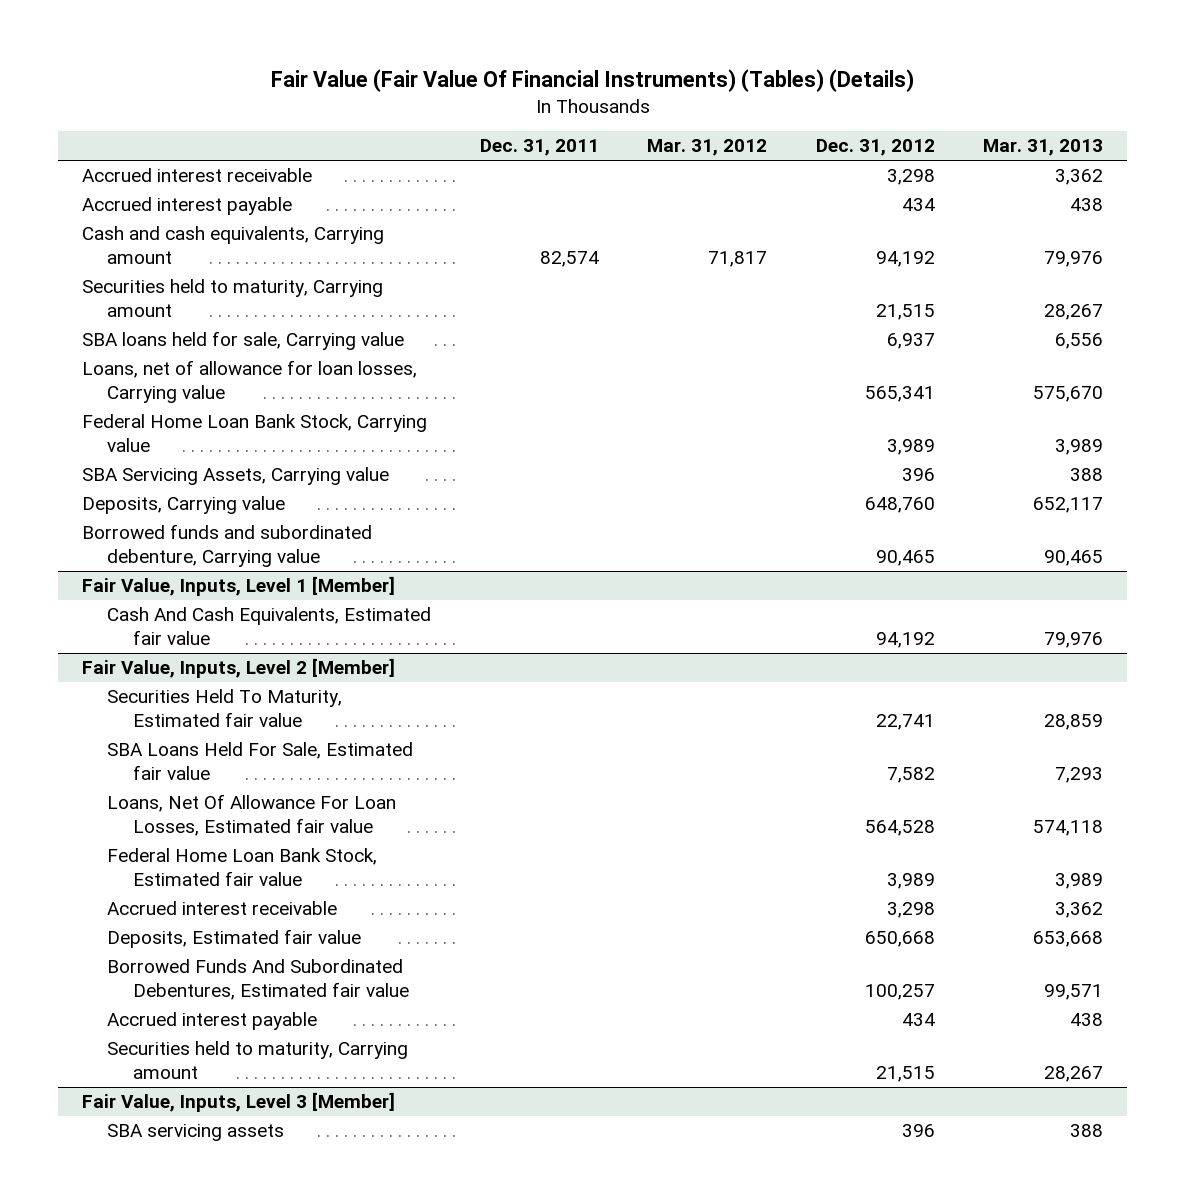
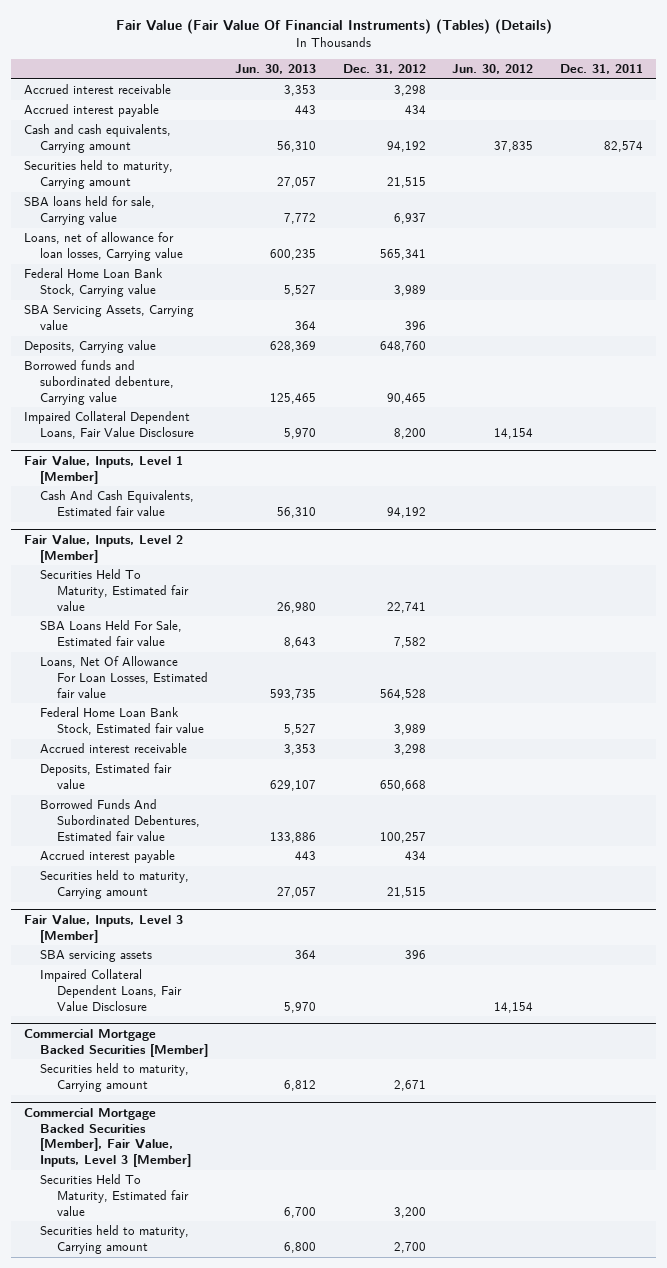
[647,139,768,157] Mar. 31, 2012 -> none
[983,139,1104,157] Mar. 31, 2013 -> none
none -> [235,64,317,75] Jun. 30, 2013
none -> [452,64,534,75] Jun. 30, 2012
none -> [24,411,195,439] Impaired Collateral Dependent Loans, Fair Value Disclosure
none -> [40,969,182,1011] Impaired Collateral Dependent Loans, Fair Value Disclosure
none -> [24,1029,209,1057] Commercial Mortgage Backed Securities [Member]
none -> [40,1063,190,1092] Securities held to maturity, Carrying amount
none -> [24,1108,192,1168] Commercial Mortgage Backed Securities [Member], Fair Value, Inputs, Level 3 [Member]
none -> [40,1174,189,1216] Securities Held To Maturity, Estimated fair value
none -> [40,1225,190,1254] Securities held to maturity, Carrying amount

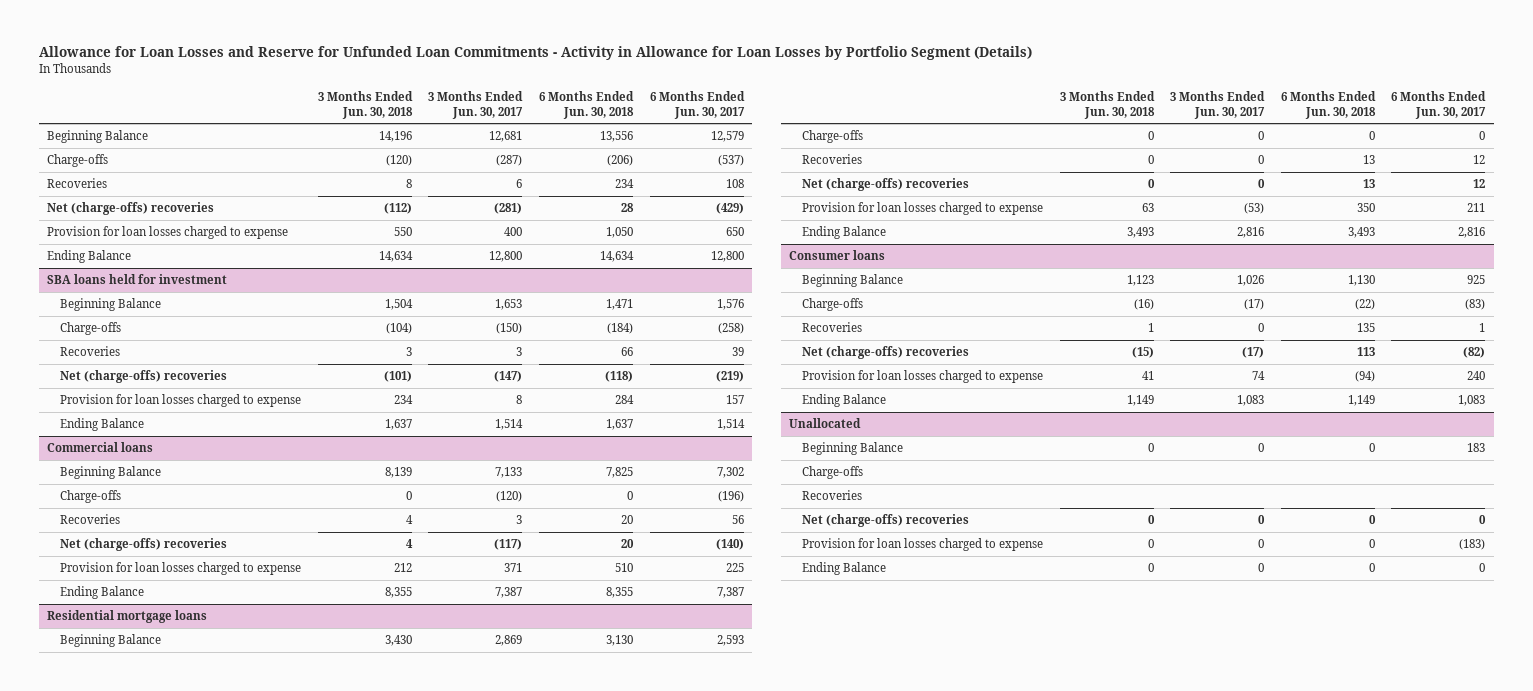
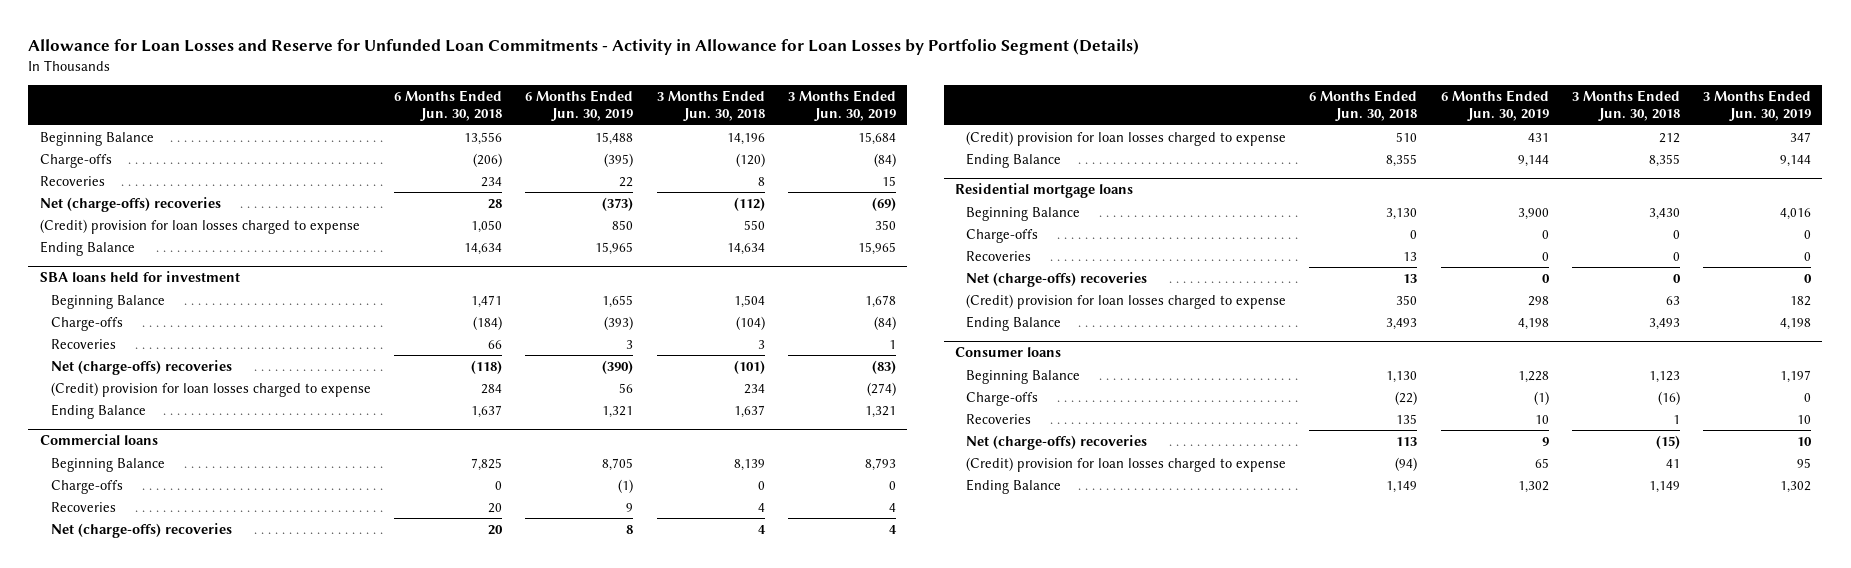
[428,90,524,119] 3 Months Ended Jun. 30, 2017 -> none
[649,90,745,119] 6 Months Ended Jun. 30, 2017 -> none
none -> [525,90,634,122] 6 Months Ended Jun. 30, 2019
none -> [787,90,896,122] 3 Months Ended Jun. 30, 2019
[47,226,289,240] Provision for loan losses charged to expense -> [40,218,361,234] (Credit) provision for loan losses charged to expense
[60,394,302,408] Provision for loan losses charged to expense -> [51,381,372,397] (Credit) provision for loan losses charged to expense
[60,562,302,576] Provision for loan losses charged to expense -> [966,130,1287,146] (Credit) provision for loan losses charged to expense
[802,202,1044,216] Provision for loan losses charged to expense -> [966,293,1287,309] (Credit) provision for loan losses charged to expense
[802,370,1044,384] Provision for loan losses charged to expense -> [966,456,1287,472] (Credit) provision for loan losses charged to expense
[789,418,862,429] Unallocated -> none
[802,442,904,456] Beginning Balance -> none
[802,466,864,480] Charge-offs -> none
[802,490,863,501] Recoveries -> none
[802,514,970,528] Net (charge-offs) recoveries -> none
[802,538,1044,552] Provision for loan losses charged to expense -> none
[802,562,887,576] Ending Balance -> none

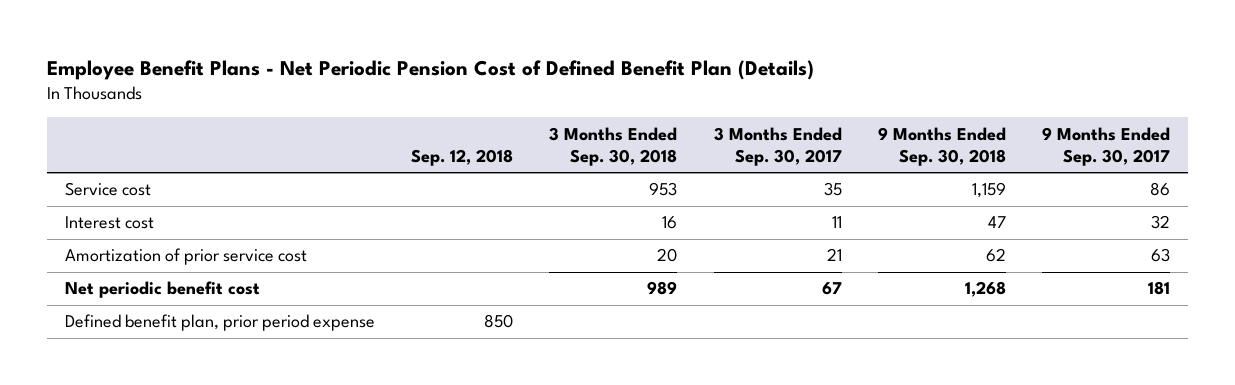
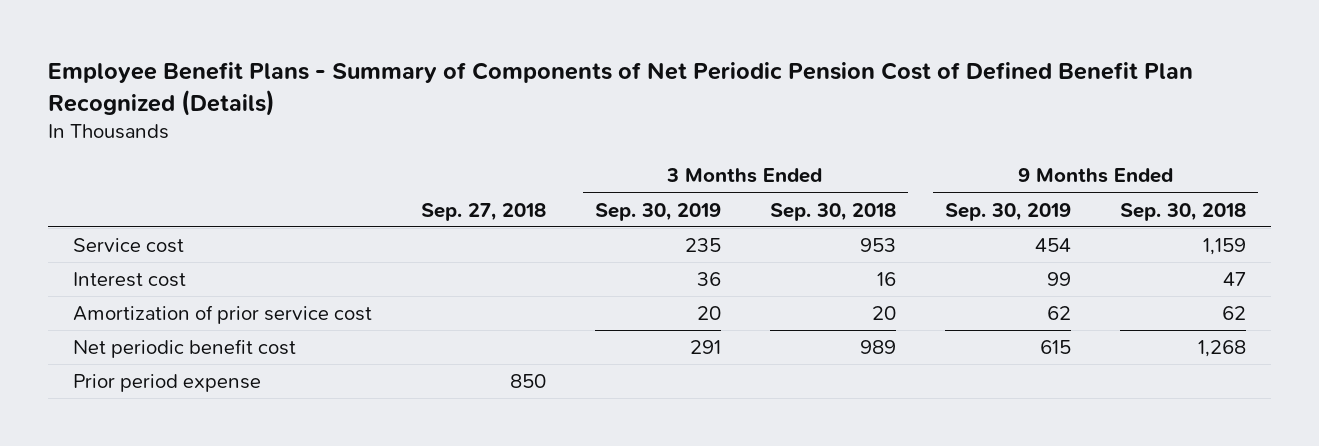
[46,59,814,80] Employee Benefit Plans - Net Periodic Pension Cost of Defined Benefit Plan (Details) -> [48,62,1194,116] Employee Benefit Plans - Summary of Components of Net Periodic Pension Cost of Defined Benefit Plan Recognized (Details)
[410,148,513,166] Sep. 12, 2018 -> none
[713,126,842,166] 3 Months Ended Sep. 30, 2017 -> none
[1042,126,1171,166] 9 Months Ended Sep. 30, 2017 -> none
none -> [420,202,546,221] Sep. 27, 2018
none -> [594,202,721,221] Sep. 30, 2019
none -> [945,202,1072,221] Sep. 30, 2019
[64,314,375,332] Defined benefit plan, prior period expense -> [72,374,261,393] Prior period expense

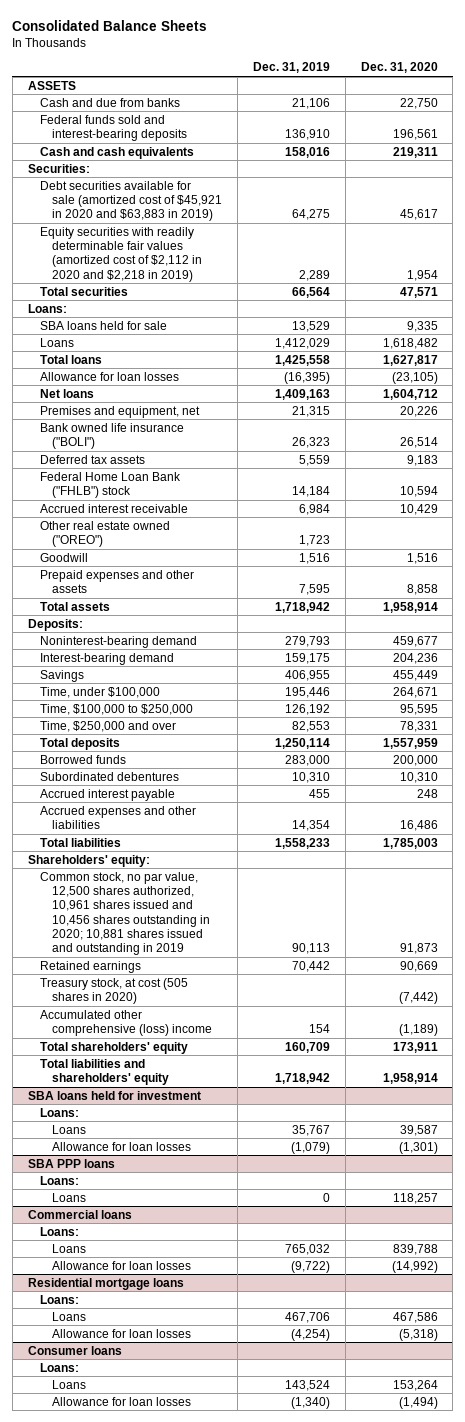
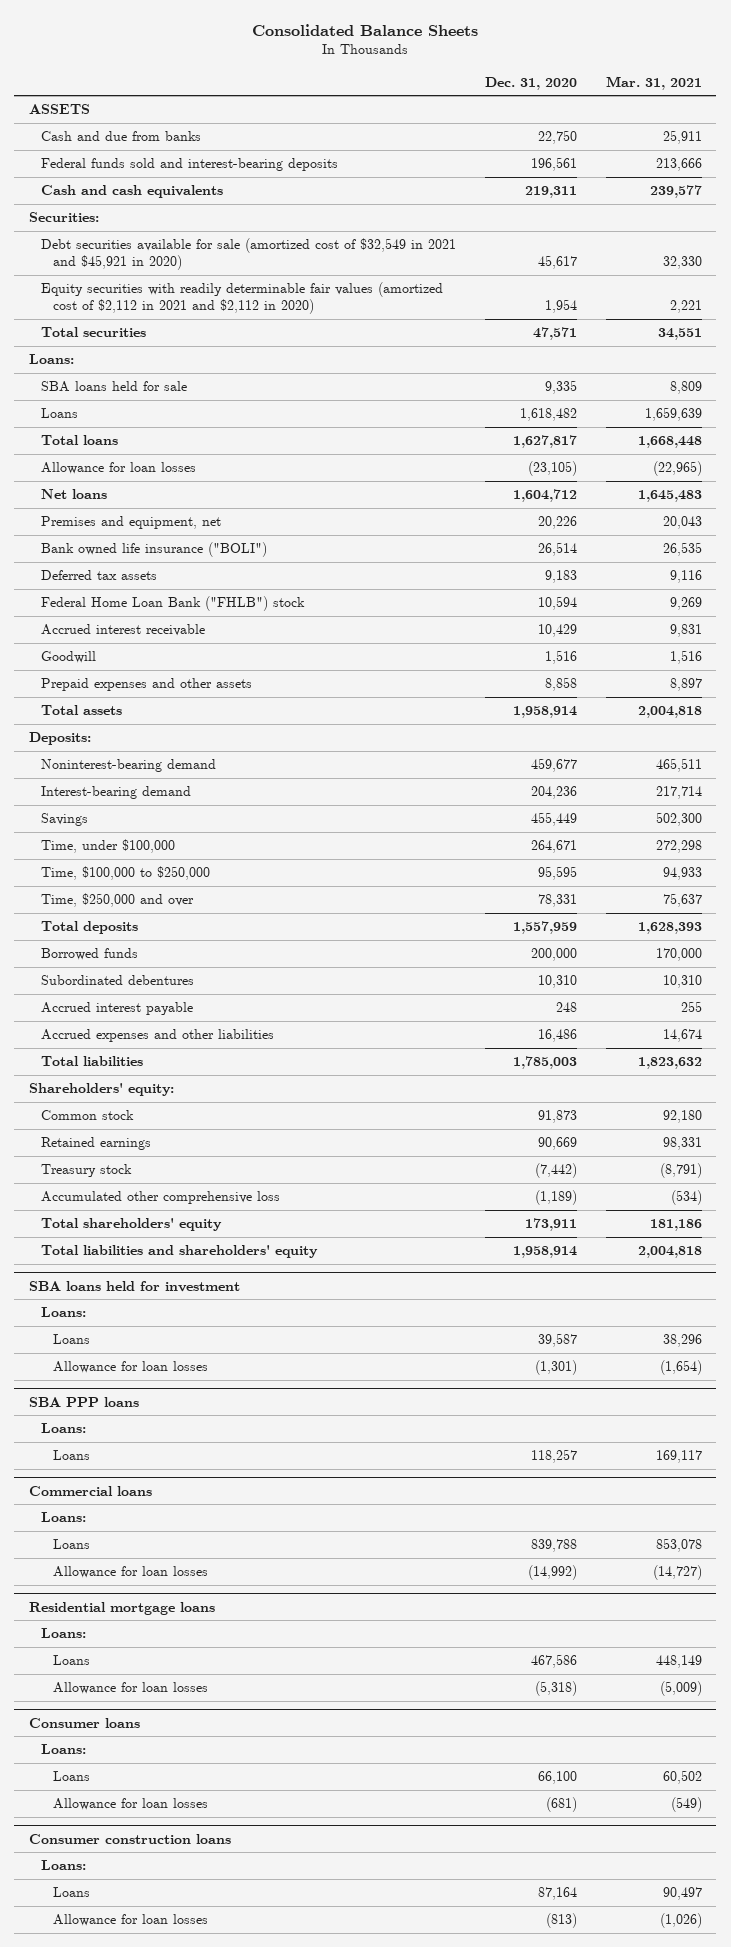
[252,62,330,74] Dec. 31, 2019 -> none
none -> [605,75,702,90] Mar. 31, 2021
[39,180,223,222] Debt securities available for sale (amortized cost of $45,921 in 2020 and $63,883 in 2019) -> [40,238,456,271] Debt securities available for sale (amortized cost of $32,549 in 2021 and $45,921 in 2020)
[39,226,203,282] Equity securities with readily determinable fair values (amortized cost of $2,112 in 2020 and $2,218 in 2019) -> [40,282,443,315] Equity securities with readily determinable fair values (amortized cost of $2,112 in 2021 and $2,112 in 2020)
[39,520,170,548] Other real estate owned ("OREO") -> none
[39,871,211,956] Common stock, no par value, 12,500 shares authorized, 10,961 shares issued and 10,456 shares outstanding in 2020; 10,881 shares issued and outstanding in 2019 -> [40,1110,134,1121] Common stock
[39,977,188,1005] Treasury stock, at cost (505 shares in 2020) -> [40,1164,132,1178] Treasury stock
[39,1009,213,1037] Accumulated other comprehensive (loss) income -> [40,1191,280,1205] Accumulated other comprehensive loss
[392,1379,438,1391] 153,264 -> [537,1771,577,1785] 66,100
[398,1396,438,1409] (1,494) -> [545,1797,577,1813] (681)
none -> [28,1833,231,1844] Consumer construction loans
none -> [40,1860,86,1871] Loans:
none -> [53,1887,91,1898] Loans
none -> [53,1914,209,1927] Allowance for loan losses

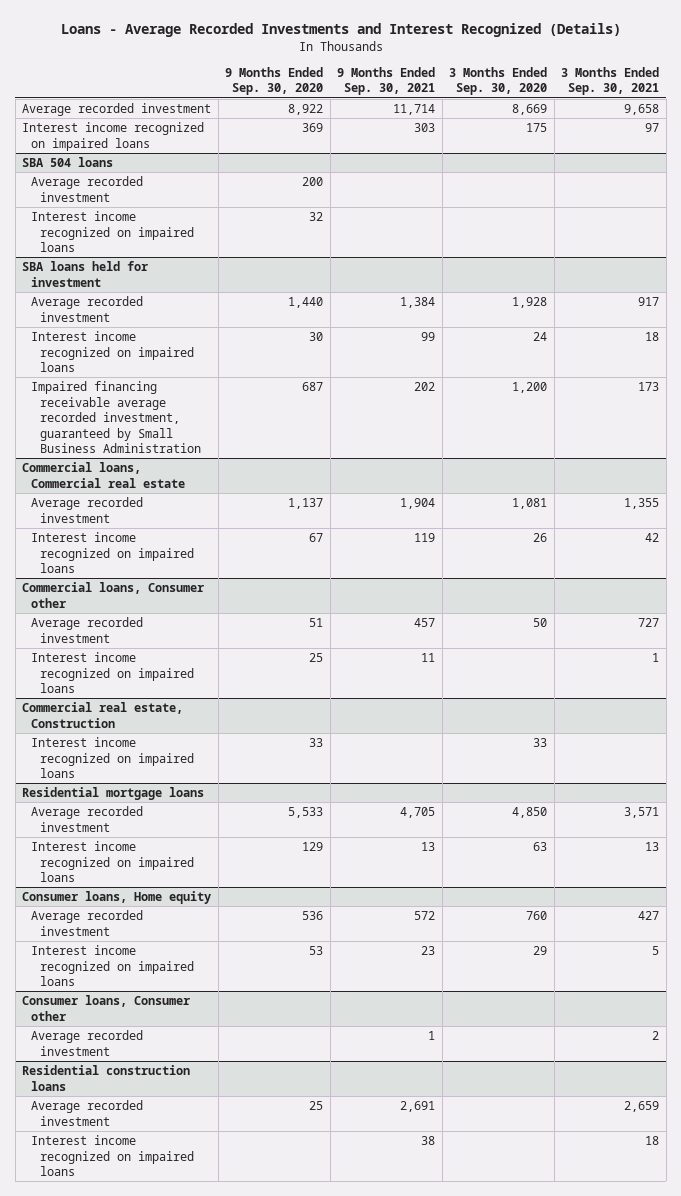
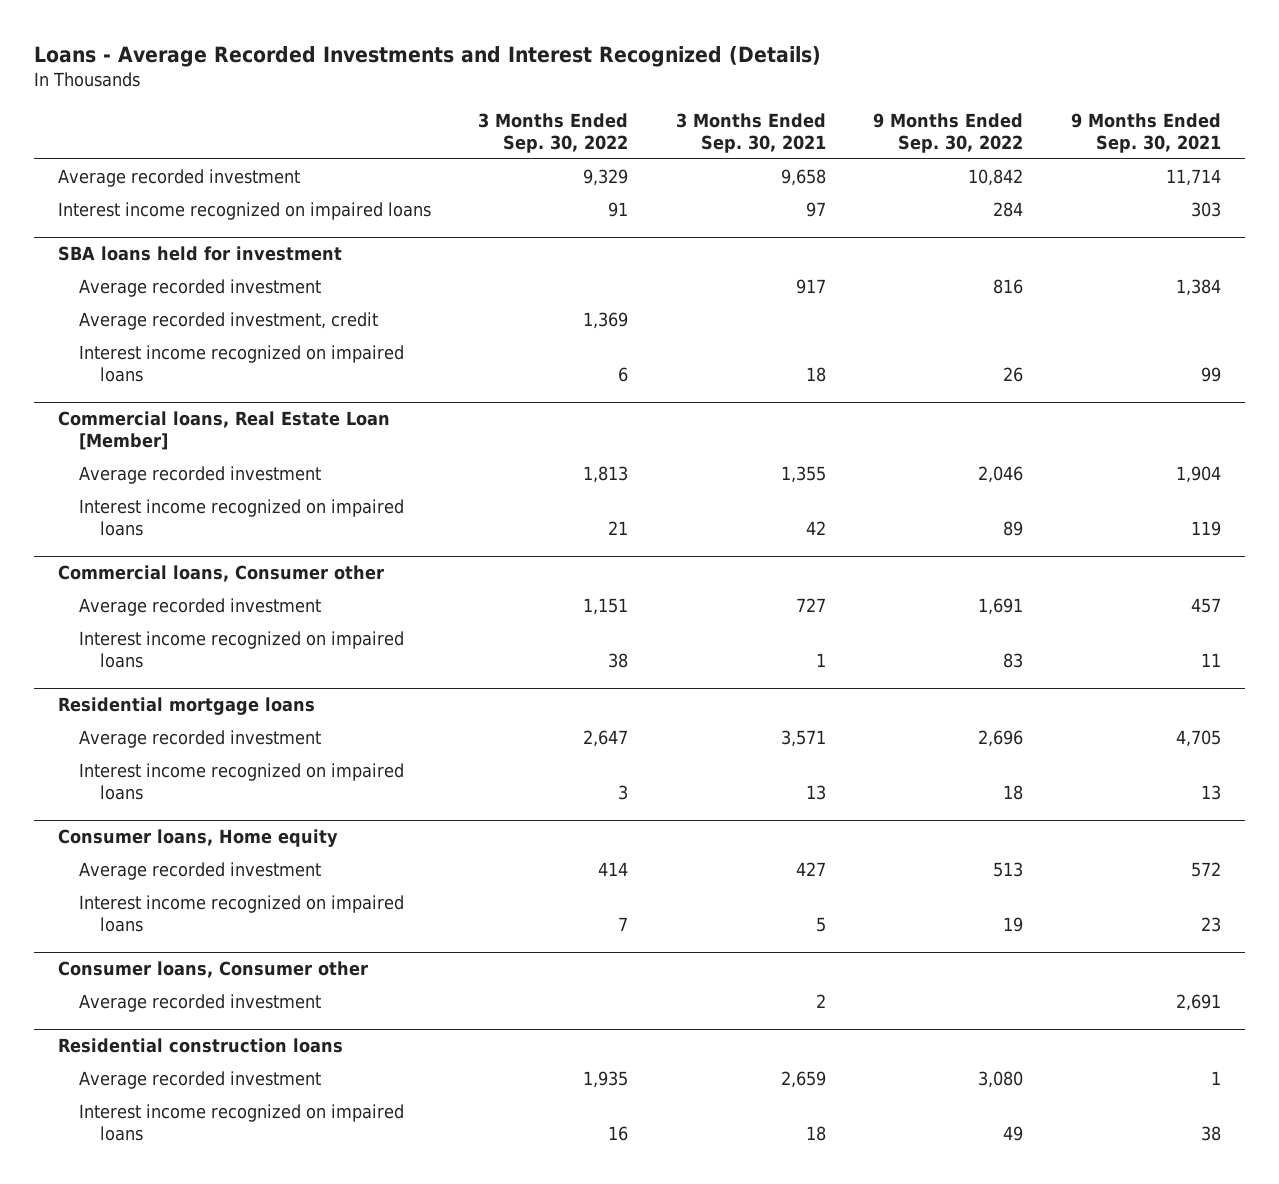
[225,66,324,96] 9 Months Ended Sep. 30, 2020 -> none
[449,66,548,96] 3 Months Ended Sep. 30, 2020 -> none
none -> [478,112,629,153] 3 Months Ended Sep. 30, 2022
none -> [873,112,1024,153] 9 Months Ended Sep. 30, 2022
[22,157,114,168] SBA 504 loans -> none
[31,176,144,202] Average recorded investment -> none
[31,211,195,253] Interest income recognized on impaired loans -> none
none -> [79,312,379,331] Average recorded investment, credit
[31,381,202,454] Impaired financing receivable average recorded investment, guaranteed by Small Business Administration -> none
[22,462,186,488] Commercial loans, Commercial real estate -> [57,411,390,451] Commercial loans, Real Estate Loan [Member]
[22,702,184,728] Commercial real estate, Construction -> none
[31,737,195,779] Interest income recognized on impaired loans -> none
[428,1031,436,1041] 1 -> [1175,994,1221,1012] 2,691
[400,1101,436,1113] 2,691 -> [1210,1071,1221,1086] 1

